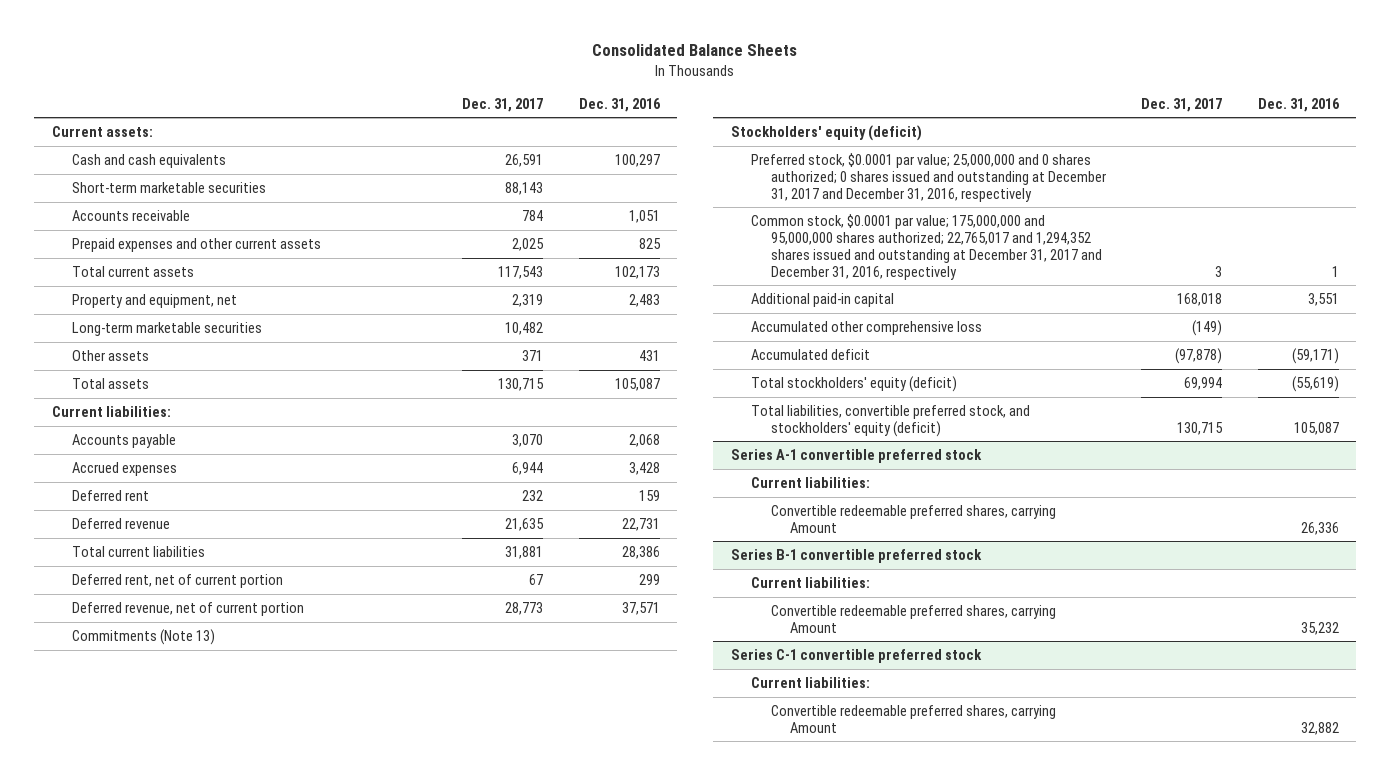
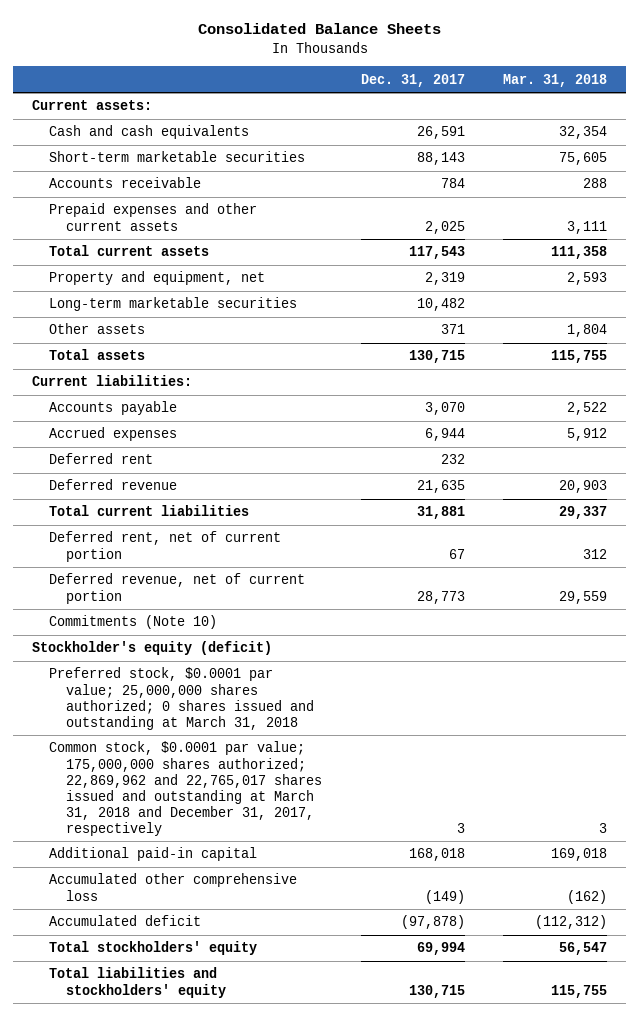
[578,97,661,112] Dec. 31, 2016 -> none
none -> [503,73,608,87] Mar. 31, 2018
[71,628,215,645] Commitments (Note 13) -> [49,615,218,630] Commitments (Note 10)
[730,124,922,141] Stockholders' equity (deficit) -> [32,641,273,656] Stockholder's equity (deficit)
[750,152,1106,202] Preferred stock, $0.0001 par value; 25,000,000 and 0 shares authorized; 0 shares issued and outstanding at December 31, 2017 and December 31, 2016, respectively -> [49,667,315,730] Preferred stock, $0.0001 par value; 25,000,000 shares authorized; 0 shares issued and outstanding at March 31, 2018
[750,213,1102,280] Common stock, $0.0001 par value; 175,000,000 and 95,000,000 shares authorized; 22,765,017 and 1,294,352 shares issued and outstanding at December 31, 2017 and December 31, 2016, respectively -> [49,741,323,836] Common stock, $0.0001 par value; 175,000,000 shares authorized; 22,869,962 and 22,765,017 shares issued and outstanding at March 31, 2018 and December 31, 2017, respectively
[730,448,982,463] Series A-1 convertible preferred stock -> none
[750,476,870,488] Current liabilities: -> none
[770,504,1056,533] Convertible redeemable preferred shares, carrying Amount -> none
[730,548,982,563] Series B-1 convertible preferred stock -> none
[750,576,870,588] Current liabilities: -> none
[770,604,1056,633] Convertible redeemable preferred shares, carrying Amount -> none
[730,648,982,663] Series C-1 convertible preferred stock -> none
[750,676,870,688] Current liabilities: -> none
[770,704,1056,733] Convertible redeemable preferred shares, carrying Amount -> none
[750,375,957,392] Total stockholders' equity (deficit) -> [49,941,258,956] Total stockholders' equity
[750,404,1030,437] Total liabilities, convertible preferred stock, and stockholders' equity (deficit) -> [49,967,227,998] Total liabilities and stockholders' equity

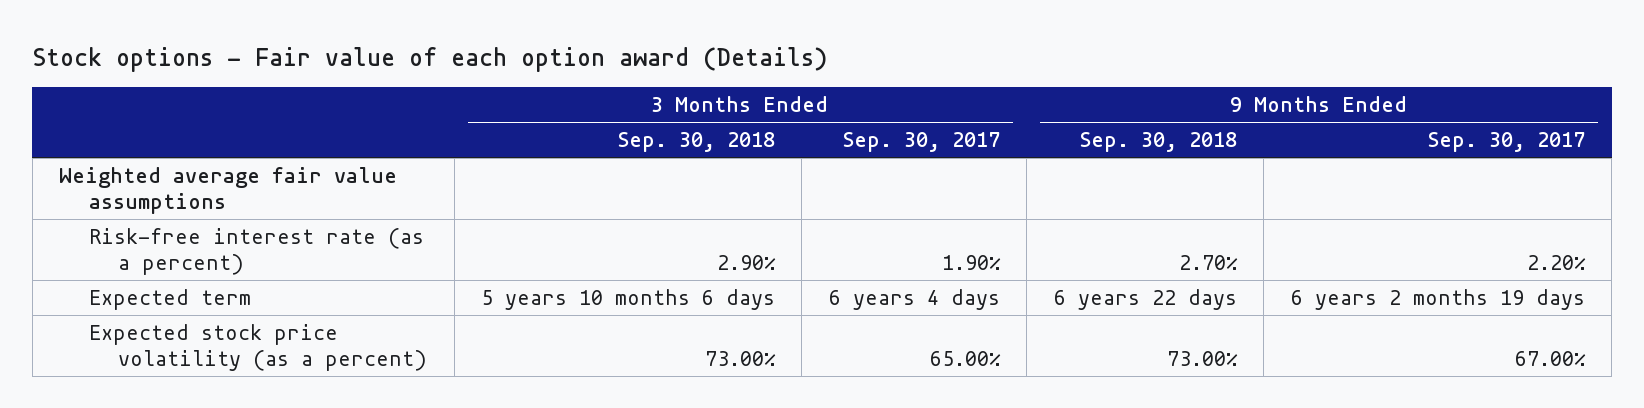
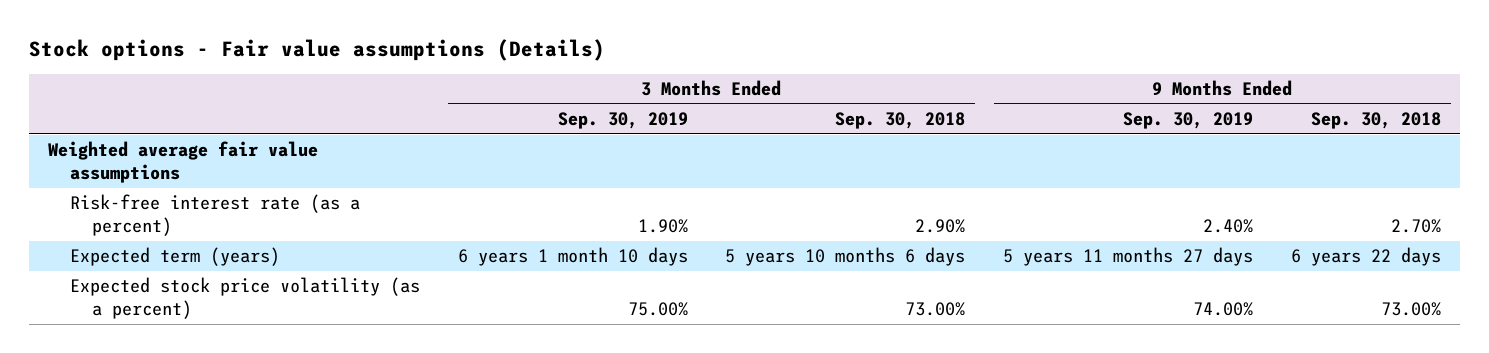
[32,46,828,72] Stock options - Fair value of each option award (Details) -> [28,39,605,62] Stock options - Fair value assumptions (Details)
[841,132,1000,153] Sep. 30, 2017 -> none
[1426,132,1585,153] Sep. 30, 2017 -> none
none -> [557,111,688,129] Sep. 30, 2019
none -> [1123,111,1254,129] Sep. 30, 2019
[88,289,251,311] Expected term -> [69,247,280,267] Expected term (years)

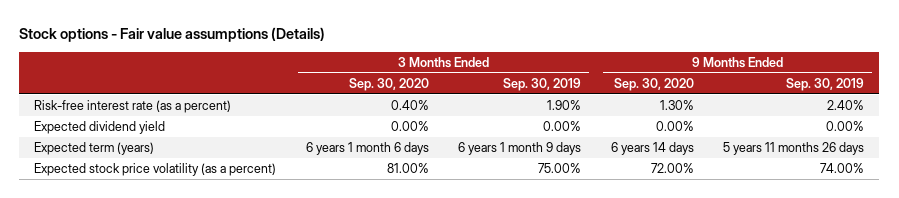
[835,111,966,129] Sep. 30, 2018 -> none
[1311,111,1442,129] Sep. 30, 2018 -> none
none -> [348,77,429,91] Sep. 30, 2020
none -> [613,77,694,91] Sep. 30, 2020
[47,141,318,183] Weighted average fair value assumptions -> none
none -> [34,121,166,135] Expected dividend yield
[457,247,688,267] 6 years 1 month 10 days -> [458,142,582,156] 6 years 1 month 9 days
[1003,247,1254,267] 5 years 11 months 27 days -> [723,142,865,156] 5 years 11 months 26 days

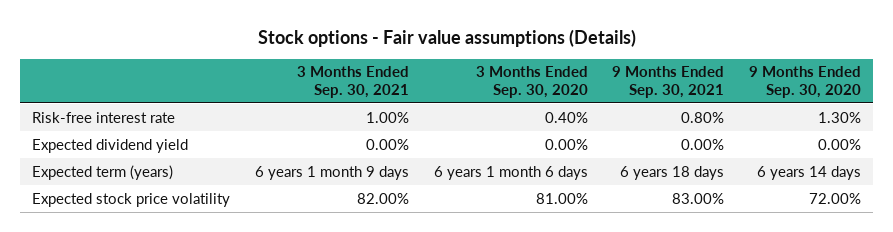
[503,77,582,91] Sep. 30, 2019 -> none
[786,77,865,91] Sep. 30, 2019 -> none
none -> [297,66,410,98] 3 Months Ended Sep. 30, 2021
none -> [612,66,725,98] 9 Months Ended Sep. 30, 2021
[34,100,232,114] Risk-free interest rate (as a percent) -> [32,111,176,123] Risk-free interest rate
[34,163,277,177] Expected stock price volatility (as a percent) -> [32,192,231,207] Expected stock price volatility

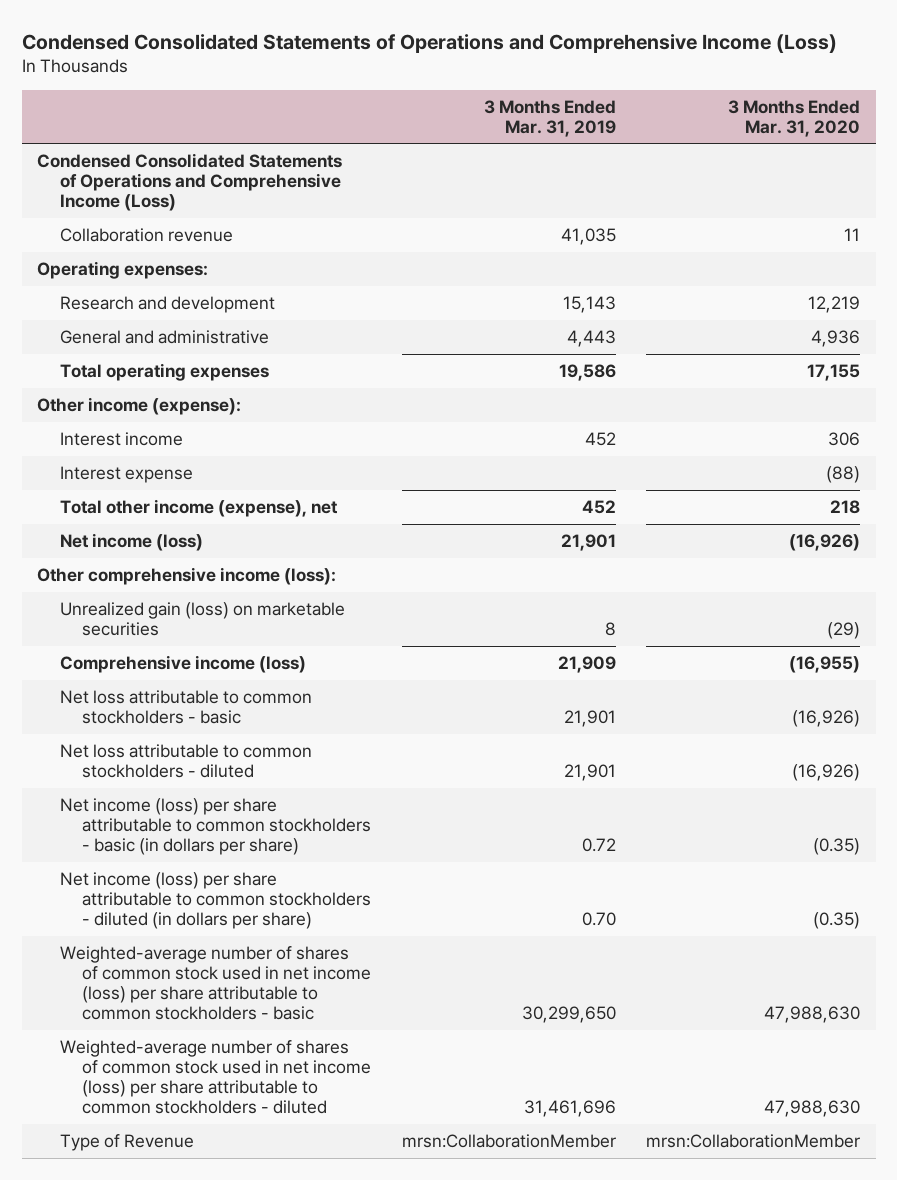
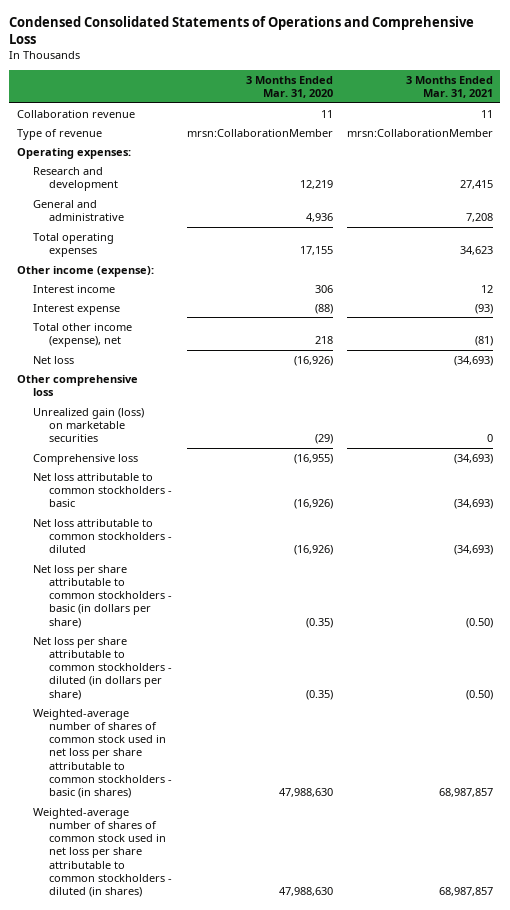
[21,33,837,53] Condensed Consolidated Statements of Operations and Comprehensive Income (Loss) -> [9,15,475,45] Condensed Consolidated Statements of Operations and Comprehensive Loss
[483,99,616,137] 3 Months Ended Mar. 31, 2019 -> none
none -> [405,76,493,99] 3 Months Ended Mar. 31, 2021
[37,153,343,212] Condensed Consolidated Statements of Operations and Comprehensive Income (Loss) -> none
none -> [16,128,102,140] Type of revenue
[59,533,203,552] Net income (loss) -> [33,355,75,364] Net loss
[37,567,337,586] Other comprehensive income (loss): -> [16,374,138,396] Other comprehensive loss
[59,655,306,674] Comprehensive income (loss) -> [33,453,139,465] Comprehensive loss
[59,1134,194,1152] Type of Revenue -> none
[59,798,372,856] Net income (loss) per share attributable to common stockholders - basic (in dollars per share) -> [33,564,173,628] Net loss per share attributable to common stockholders - basic (in dollars per share)
[59,872,372,930] Net income (loss) per share attributable to common stockholders - diluted (in dollars per share) -> [33,636,173,700] Net loss per share attributable to common stockholders - diluted (in dollars per share)
[59,946,372,1021] Weighted-average number of shares of common stock used in net income (loss) per share attributable to common stockholders - basic -> [33,708,173,799] Weighted-average number of shares of common stock used in net loss per share attributable to common stockholders - basic (in shares)
[59,1040,372,1115] Weighted-average number of shares of common stock used in net income (loss) per share attributable to common stockholders - diluted -> [33,807,173,898] Weighted-average number of shares of common stock used in net loss per share attributable to common stockholders - diluted (in shares)

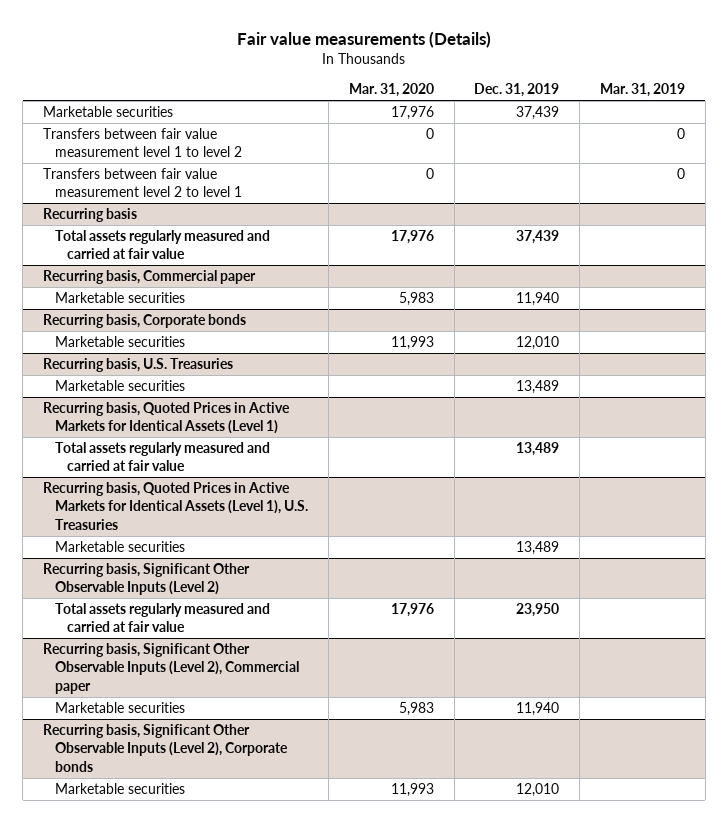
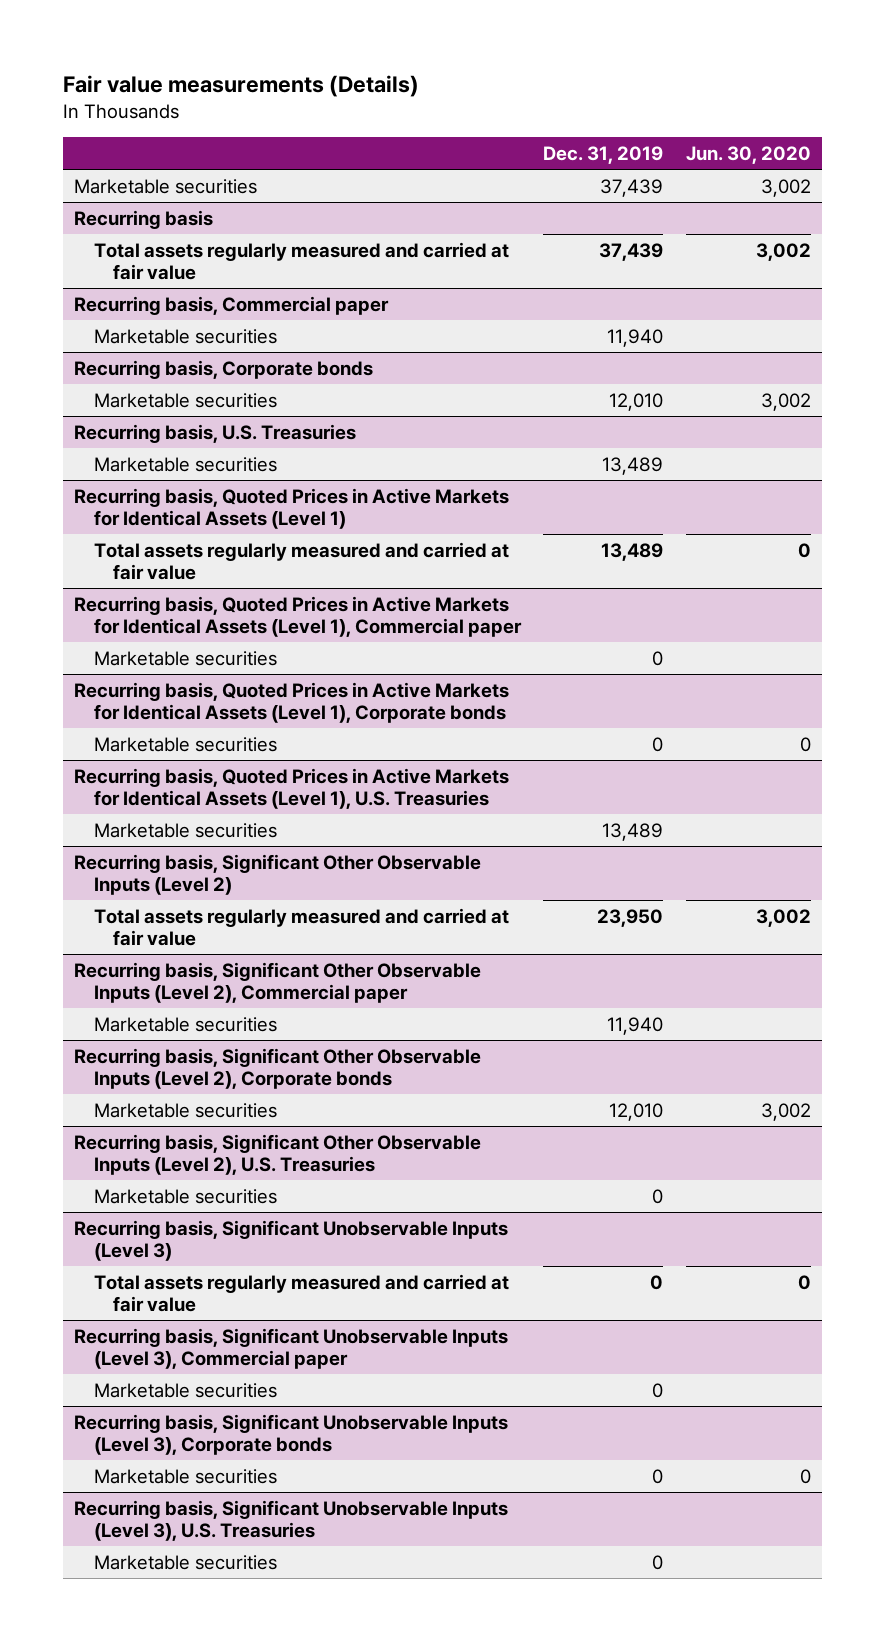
[348,83,434,98] Mar. 31, 2020 -> none
[599,83,685,98] Mar. 31, 2019 -> none
none -> [685,145,811,164] Jun. 30, 2020
[43,128,243,158] Transfers between fair value measurement level 1 to level 2 -> none
[43,168,243,198] Transfers between fair value measurement level 2 to level 1 -> none
none -> [73,595,522,637] Recurring basis, Quoted Prices in Active Markets for Identical Assets (Level 1), Commercial paper
none -> [93,650,277,666] Marketable securities
none -> [73,681,509,723] Recurring basis, Quoted Prices in Active Markets for Identical Assets (Level 1), Corporate bonds
none -> [93,736,277,752] Marketable securities
none -> [73,1133,481,1175] Recurring basis, Significant Other Observable Inputs (Level 2), U.S. Treasuries
none -> [93,1188,277,1204] Marketable securities
none -> [73,1219,508,1261] Recurring basis, Significant Unobservable Inputs (Level 3)
none -> [93,1273,509,1312] Total assets regularly measured and carried at fair value
none -> [73,1327,508,1369] Recurring basis, Significant Unobservable Inputs (Level 3), Commercial paper
none -> [93,1382,277,1398] Marketable securities
none -> [73,1413,508,1455] Recurring basis, Significant Unobservable Inputs (Level 3), Corporate bonds
none -> [93,1468,277,1484] Marketable securities
none -> [73,1499,508,1541] Recurring basis, Significant Unobservable Inputs (Level 3), U.S. Treasuries
none -> [93,1554,277,1570] Marketable securities

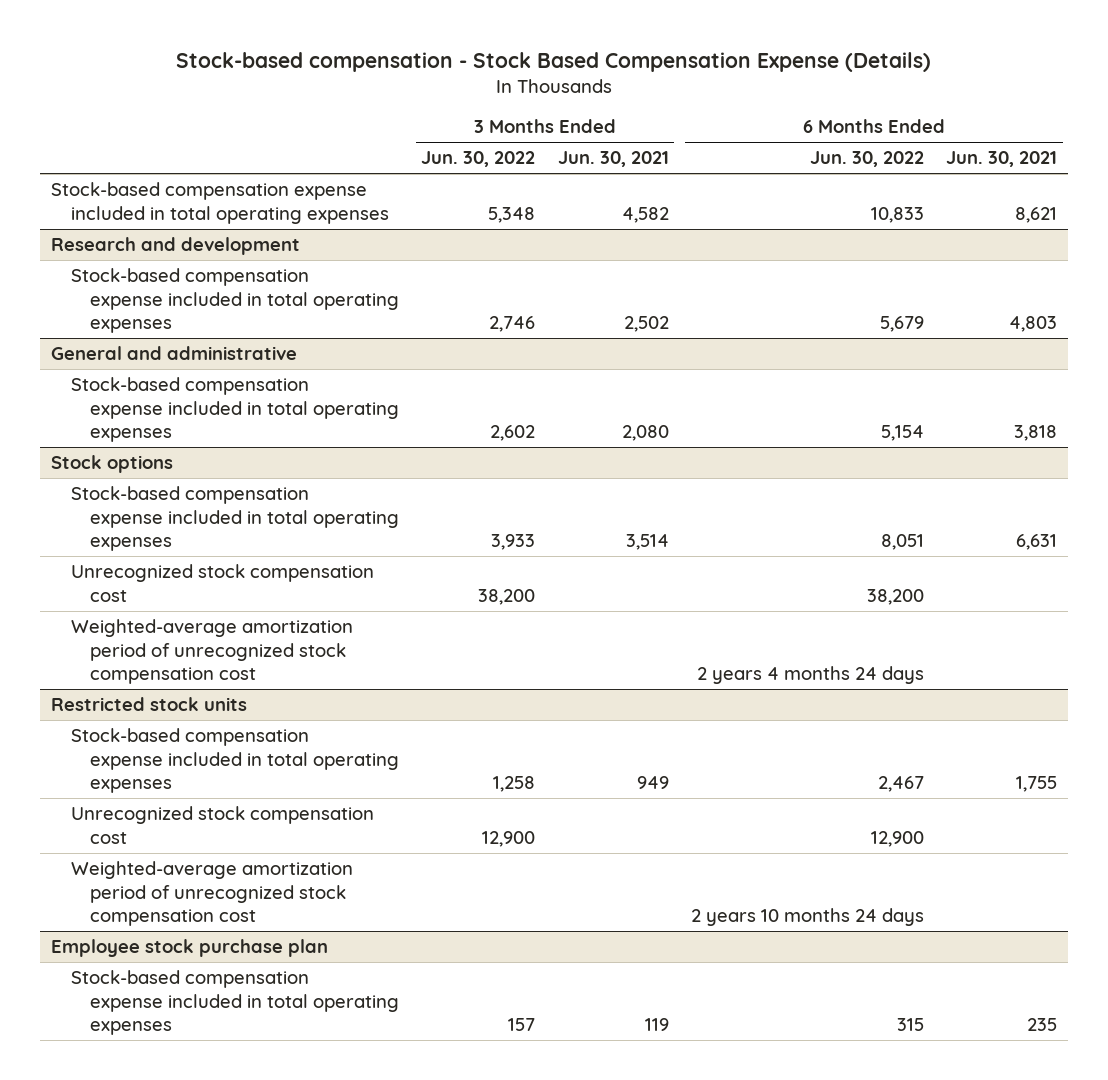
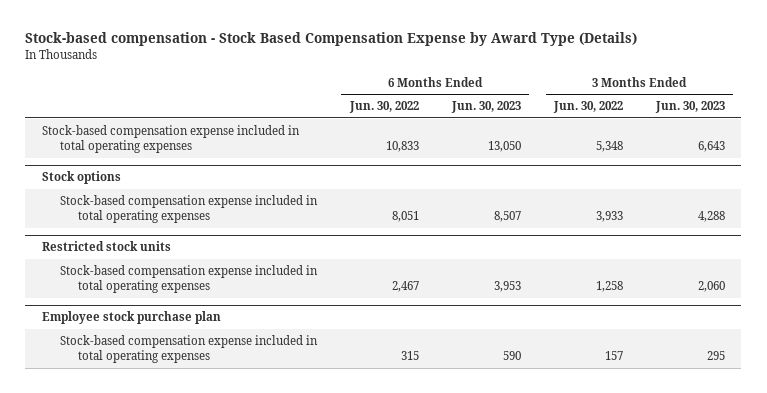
[176,52,932,73] Stock-based compensation - Stock Based Compensation Expense (Details) -> [25,32,638,47] Stock-based compensation - Stock Based Compensation Expense by Award Type (Details)
[557,151,669,168] Jun. 30, 2021 -> none
[946,151,1058,168] Jun. 30, 2021 -> none
none -> [450,101,521,114] Jun. 30, 2023
none -> [654,101,725,114] Jun. 30, 2023
[50,237,300,256] Research and development -> none
[70,268,400,334] Stock-based compensation expense included in total operating expenses -> none
[50,346,297,361] General and administrative -> none
[70,377,400,443] Stock-based compensation expense included in total operating expenses -> none
[70,564,374,602] Unrecognized stock compensation cost -> none
[70,619,353,685] Weighted-average amortization period of unrecognized stock compensation cost -> none
[70,806,374,844] Unrecognized stock compensation cost -> none
[70,861,353,927] Weighted-average amortization period of unrecognized stock compensation cost -> none

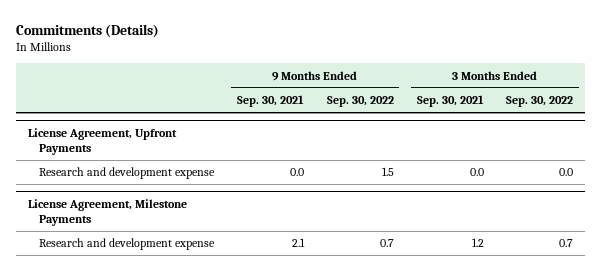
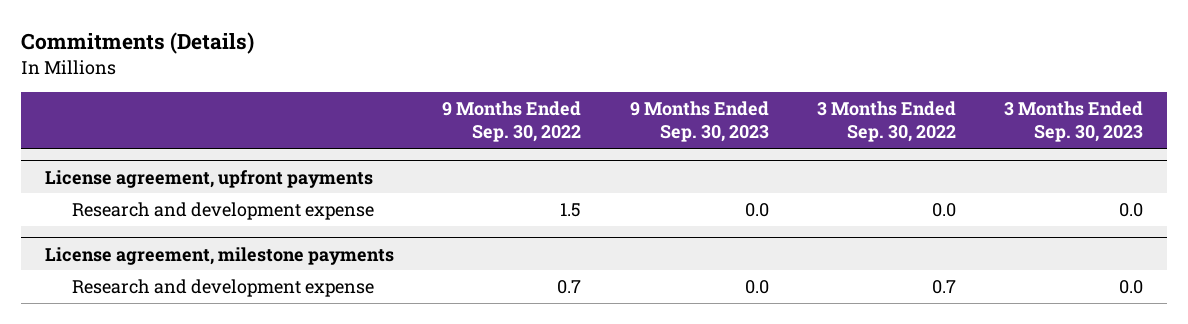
[237,95,305,108] Sep. 30, 2021 -> none
[416,95,484,108] Sep. 30, 2021 -> none
none -> [629,100,769,143] 9 Months Ended Sep. 30, 2023
none -> [1004,100,1144,143] 3 Months Ended Sep. 30, 2023
[27,127,177,156] License Agreement, Upfront Payments -> [45,169,374,188] License agreement, upfront payments
[27,198,187,227] License Agreement, Milestone Payments -> [45,246,395,265] License agreement, milestone payments

